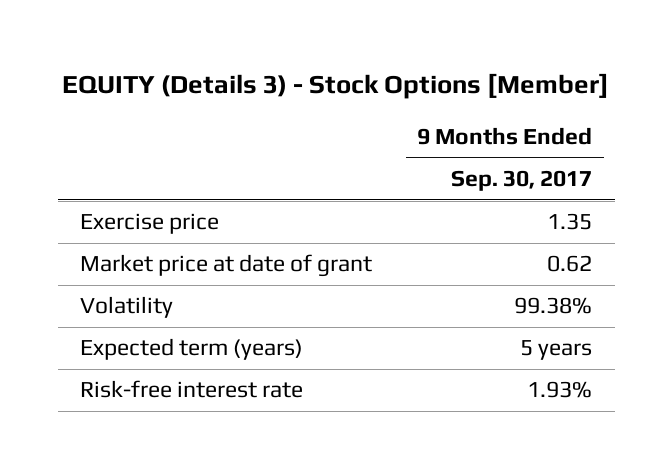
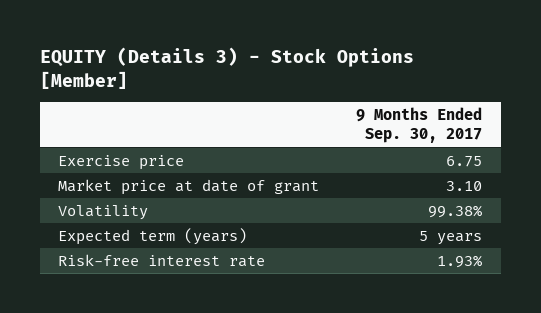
[547,213,593,231] 1.35 -> [446,155,483,167] 6.75
[547,255,593,273] 0.62 -> [446,180,483,191] 3.10

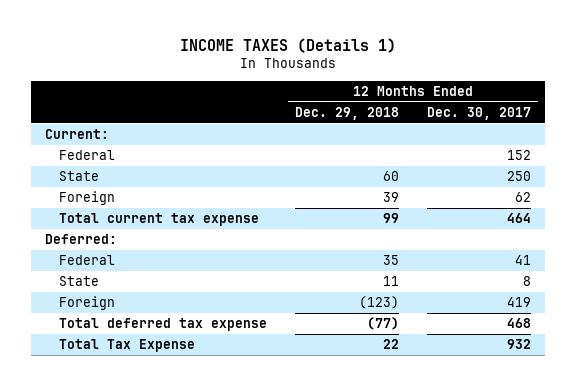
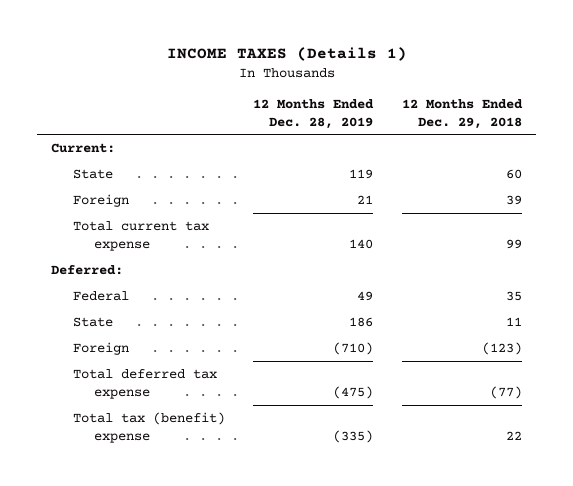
[426,106,531,120] Dec. 30, 2017 -> none
none -> [253,98,375,129] 12 Months Ended Dec. 28, 2019
[58,150,115,161] Federal -> none
[58,339,195,353] Total Tax Expense -> [72,411,225,443] Total tax (benefit) expense

